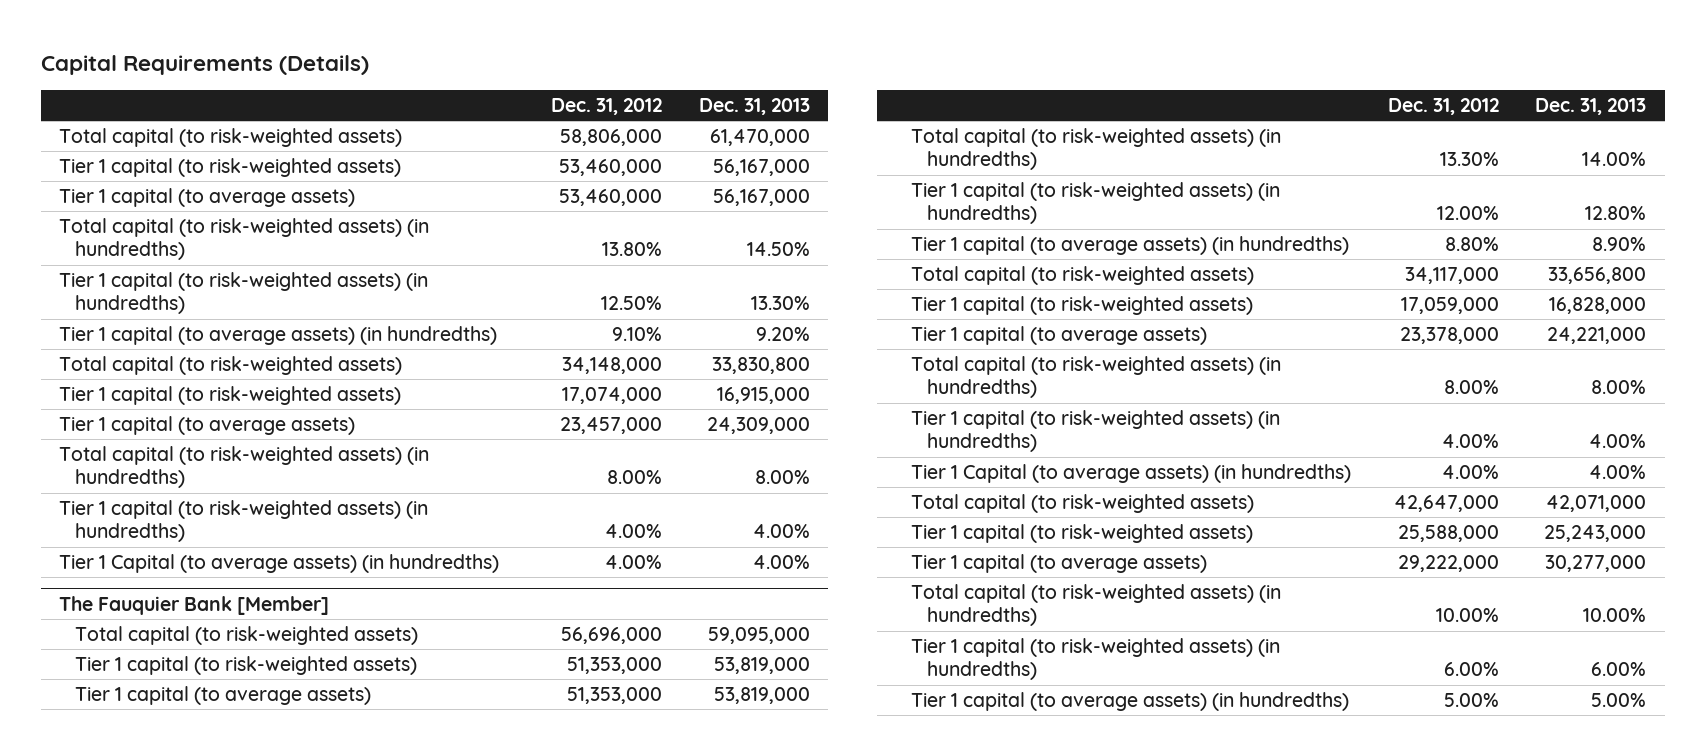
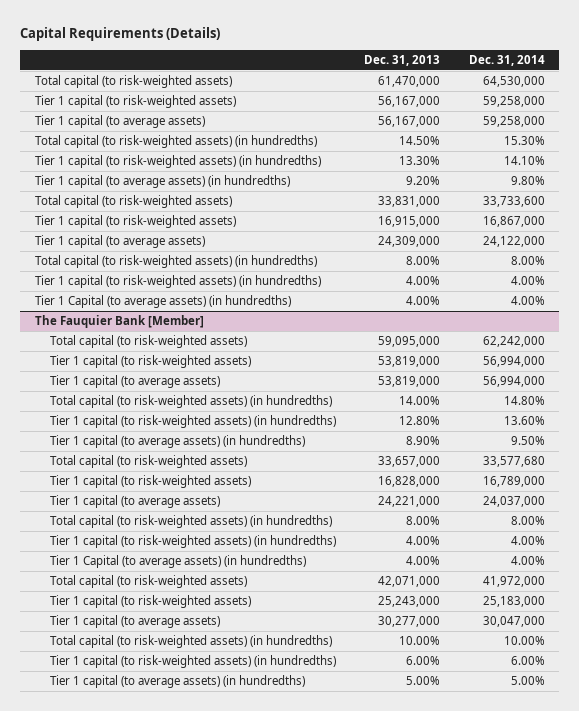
[551,97,663,115] Dec. 31, 2012 -> none
none -> [468,54,545,66] Dec. 31, 2014
[712,356,811,374] 33,830,800 -> [378,196,441,208] 33,831,000
[1548,266,1647,284] 33,656,800 -> [378,456,441,468] 33,657,000

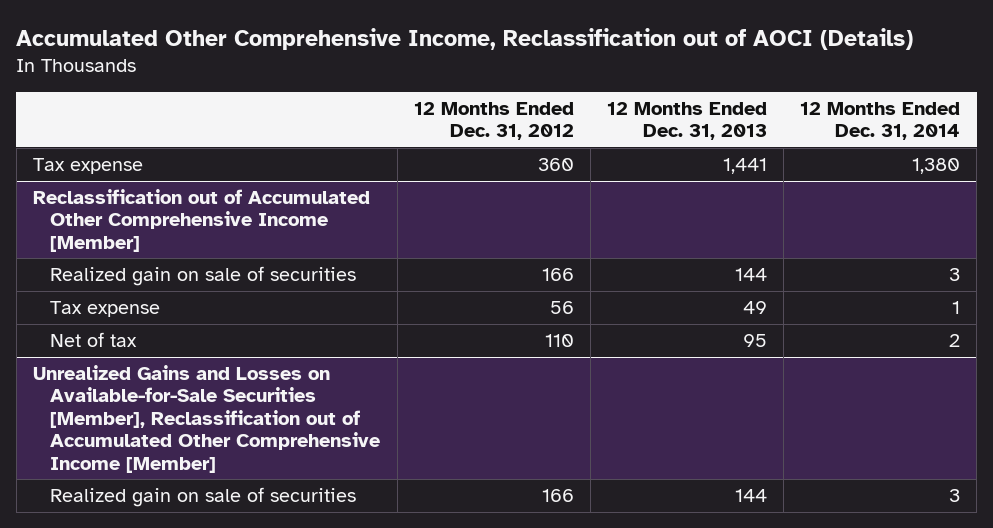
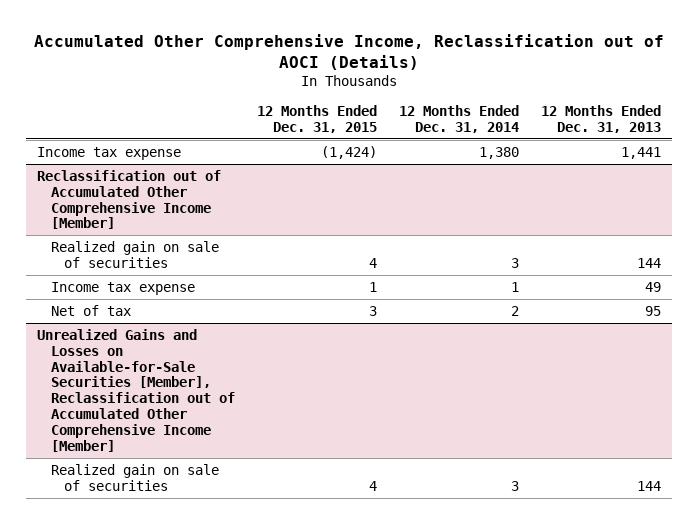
[413,101,574,141] 12 Months Ended Dec. 31, 2012 -> none
none -> [256,105,377,133] 12 Months Ended Dec. 31, 2015
[32,157,143,174] Tax expense -> [37,146,182,160] Income tax expense
[50,300,161,317] Tax expense -> [50,281,195,295] Income tax expense

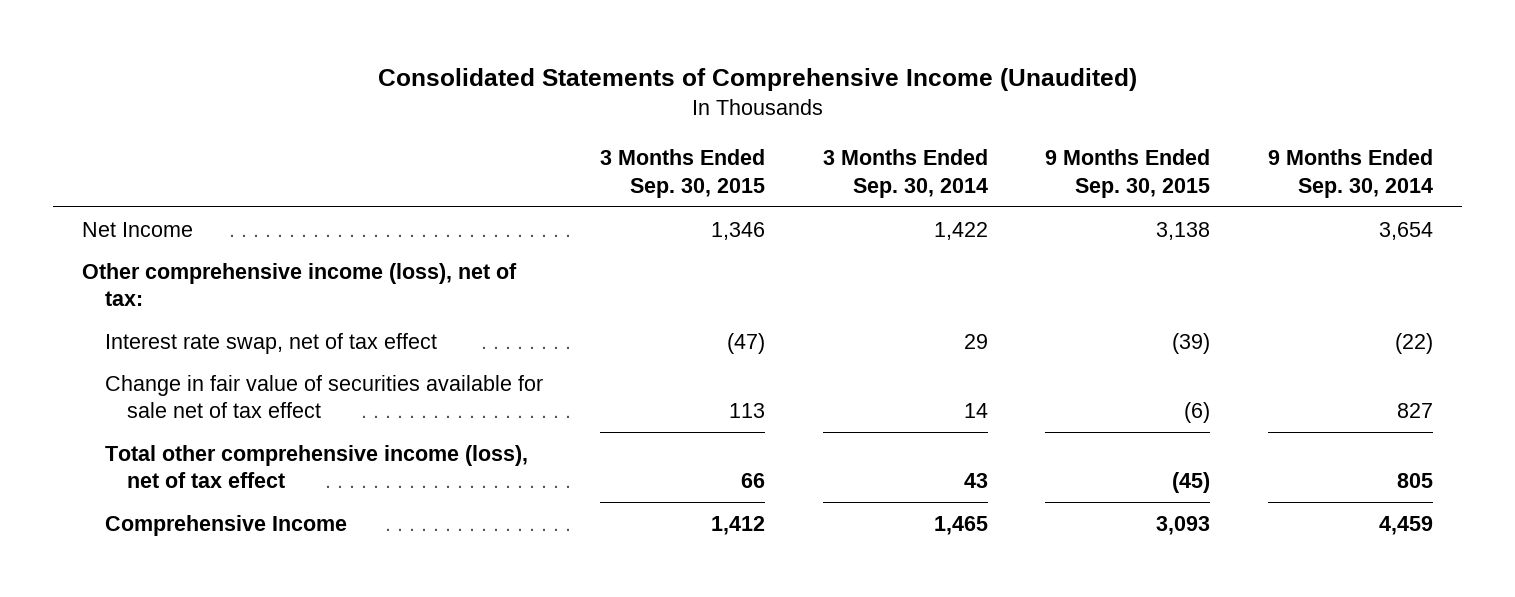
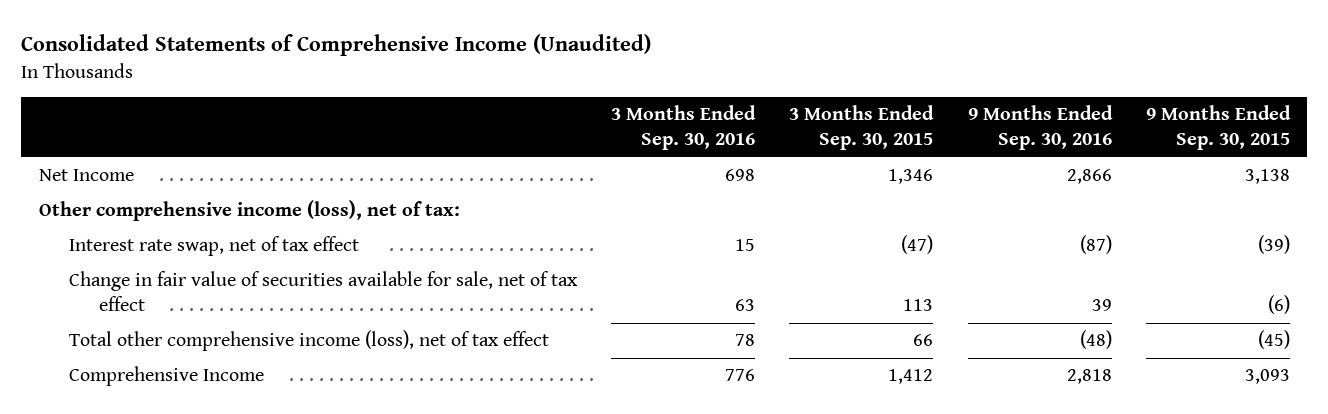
[822,149,988,199] 3 Months Ended Sep. 30, 2014 -> none
[1268,149,1434,199] 9 Months Ended Sep. 30, 2014 -> none
none -> [611,105,757,151] 3 Months Ended Sep. 30, 2016
none -> [967,105,1113,151] 9 Months Ended Sep. 30, 2016
[104,374,543,419] Change in fair value of securities available for sale net of tax effect -> [69,271,579,312] Change in fair value of securities available for sale, net of tax effect

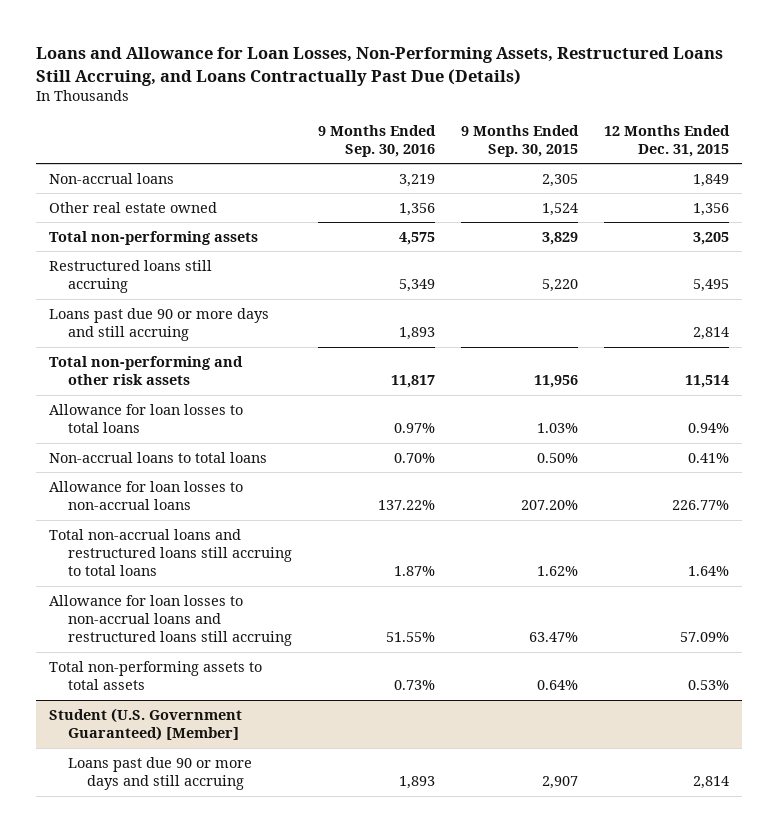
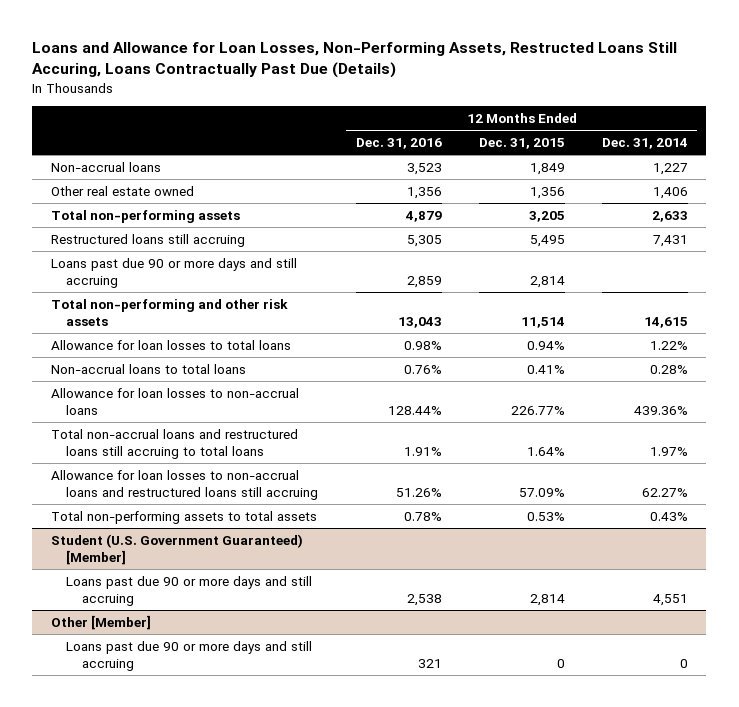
[36,46,724,86] Loans and Allowance for Loan Losses, Non-Performing Assets, Restructured Loans Still Accruing, and Loans Contractually Past Due (Details) -> [32,42,678,79] Loans and Allowance for Loan Losses, Non-Performing Assets, Restructed Loans Still Accuring, Loans Contractually Past Due (Details)
[318,124,437,157] 9 Months Ended Sep. 30, 2016 -> none
[460,124,579,157] 9 Months Ended Sep. 30, 2015 -> none
none -> [355,138,442,150] Dec. 31, 2016
none -> [601,138,688,150] Dec. 31, 2014
none -> [51,614,152,630] Other [Member]
none -> [66,640,313,671] Loans past due 90 or more days and still accruing

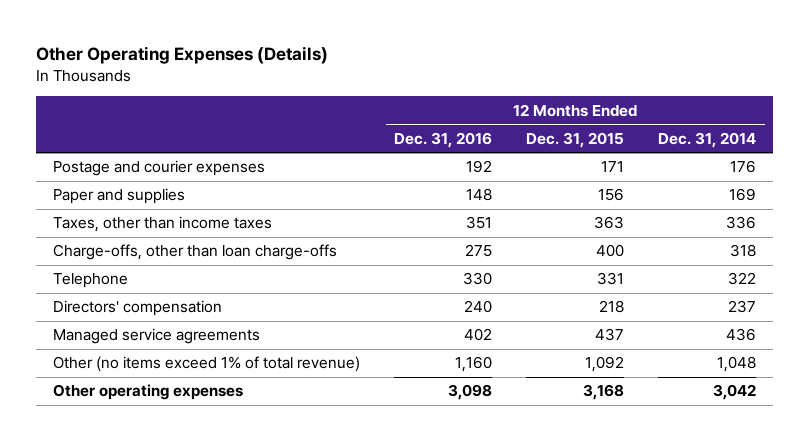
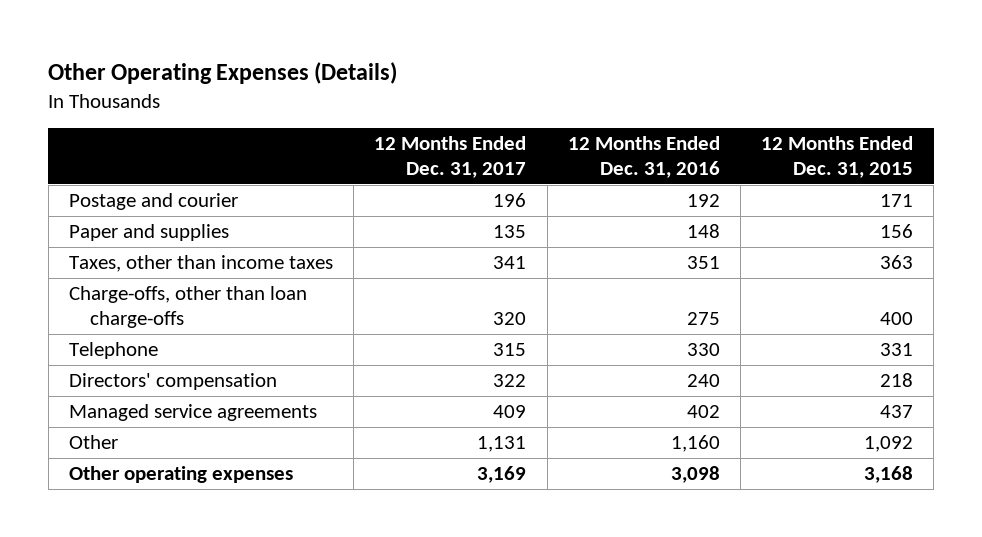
[658,131,757,148] Dec. 31, 2014 -> none
none -> [374,136,527,178] 12 Months Ended Dec. 31, 2017
[53,160,266,177] Postage and courier expenses -> [68,193,238,211] Postage and courier
[53,356,361,373] Other (no items exceed 1% of total revenue) -> [68,435,118,450] Other

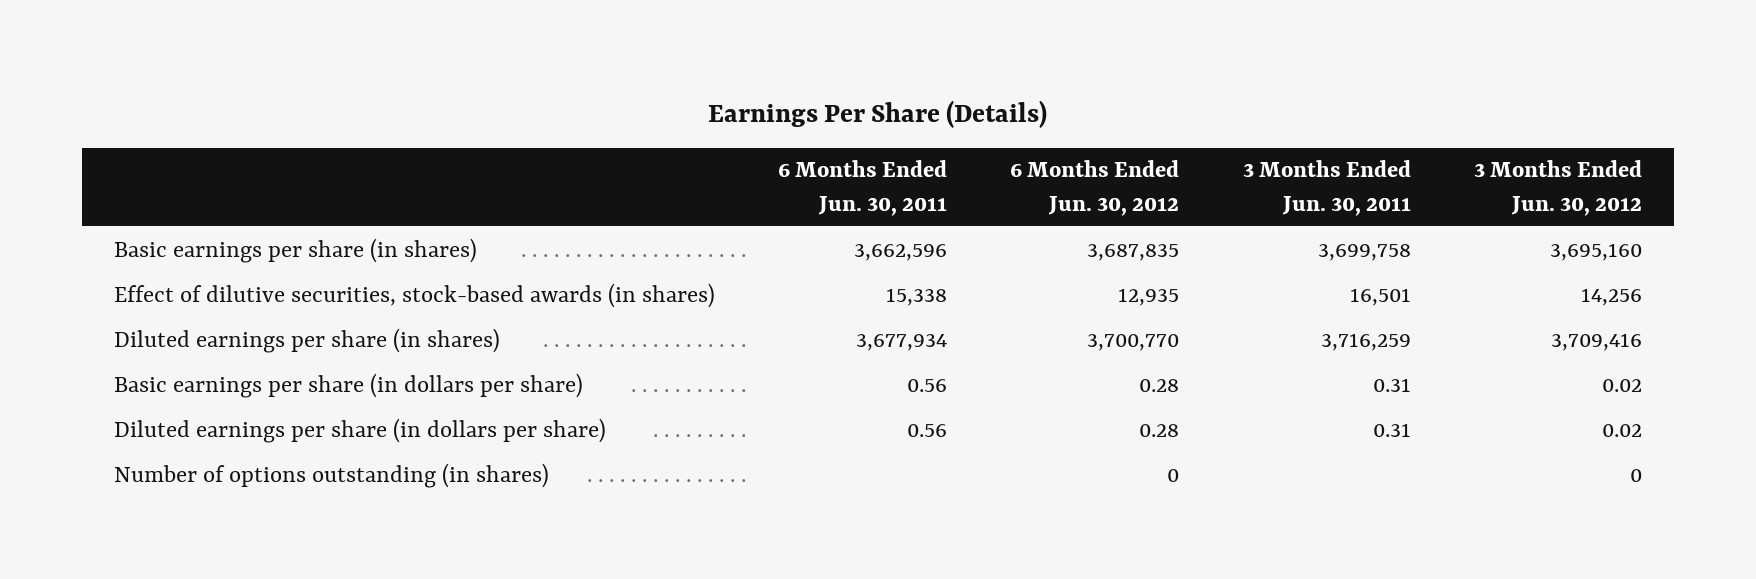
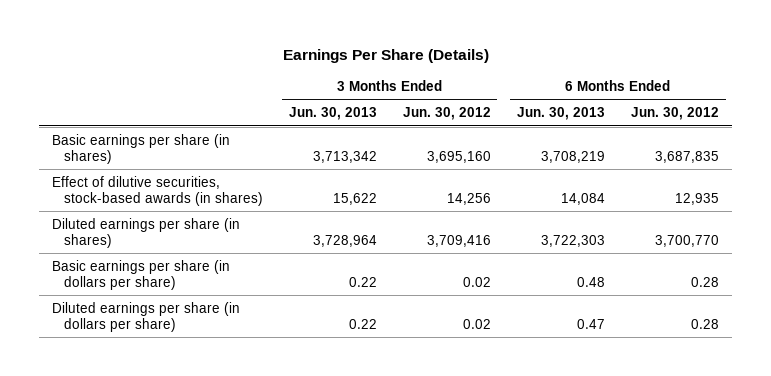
[778,160,948,216] 6 Months Ended Jun. 30, 2011 -> none
[1242,160,1411,216] 3 Months Ended Jun. 30, 2011 -> none
none -> [288,107,377,121] Jun. 30, 2013
none -> [517,107,606,121] Jun. 30, 2013
[113,462,549,488] Number of options outstanding (in shares) -> none

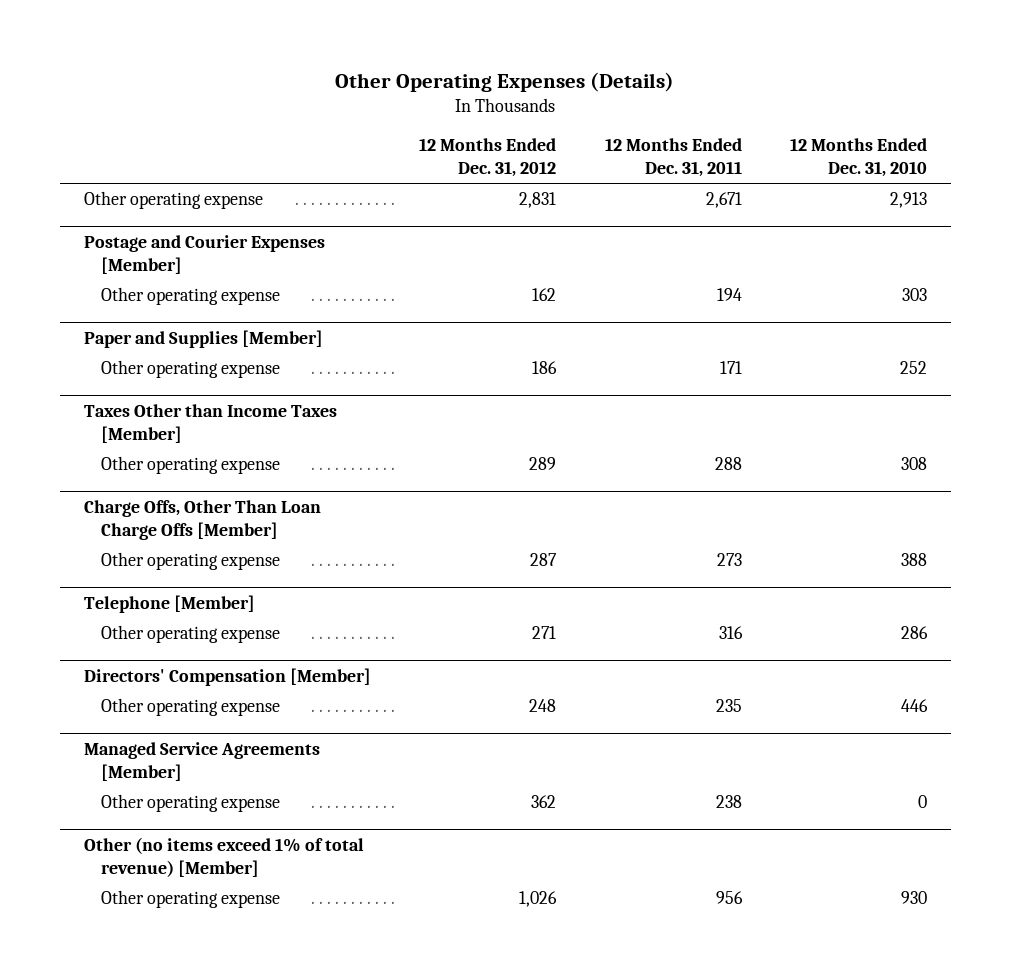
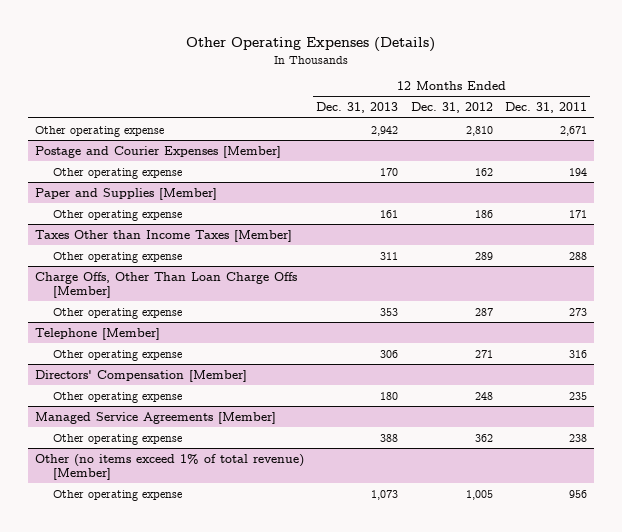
[790,138,928,178] 12 Months Ended Dec. 31, 2010 -> none
none -> [316,102,399,114] Dec. 31, 2013
[519,192,557,209] 2,831 -> [465,125,493,136] 2,810
[519,891,558,908] 1,026 -> [465,489,493,500] 1,005

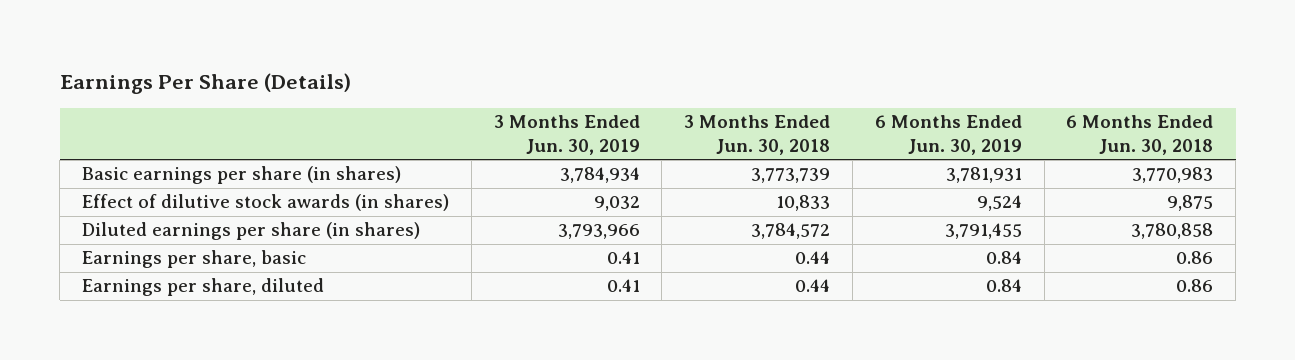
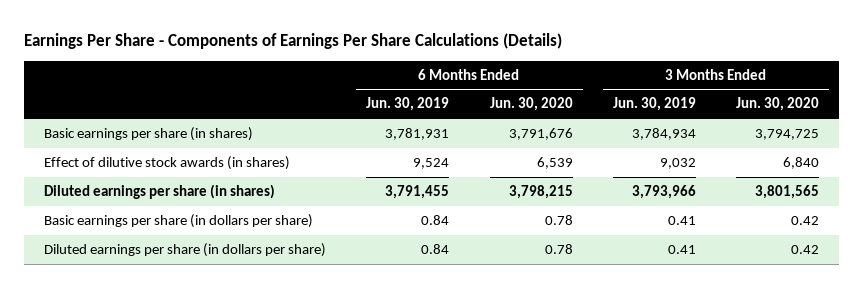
[59,73,351,95] Earnings Per Share (Details) -> [23,33,562,50] Earnings Per Share - Components of Earnings Per Share Calculations (Details)
[684,115,831,155] 3 Months Ended Jun. 30, 2018 -> none
[1066,115,1214,155] 6 Months Ended Jun. 30, 2018 -> none
none -> [489,97,573,112] Jun. 30, 2020
none -> [735,97,819,112] Jun. 30, 2020
[82,250,307,269] Earnings per share, basic -> [44,214,314,229] Basic earnings per share (in dollars per share)
[82,278,325,297] Earnings per share, diluted -> [44,243,327,258] Diluted earnings per share (in dollars per share)

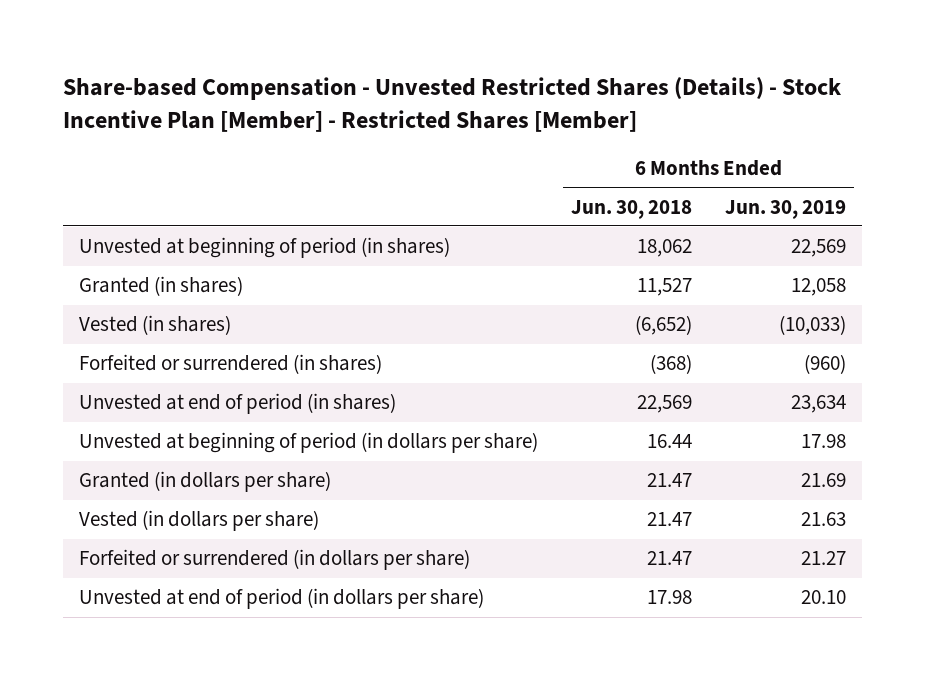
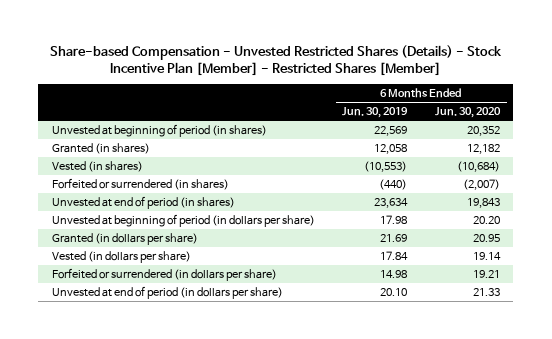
[571,199,693,219] Jun. 30, 2018 -> none
none -> [434,107,501,119] Jun. 30, 2020
[779,315,847,336] (10,033) -> [364,160,408,172] (10,553)
[804,354,847,375] (960) -> [379,178,408,190] (440)
[801,512,847,527] 21.63 -> [380,250,409,260] 17.84
[801,551,847,566] 21.27 -> [380,269,408,278] 14.98

